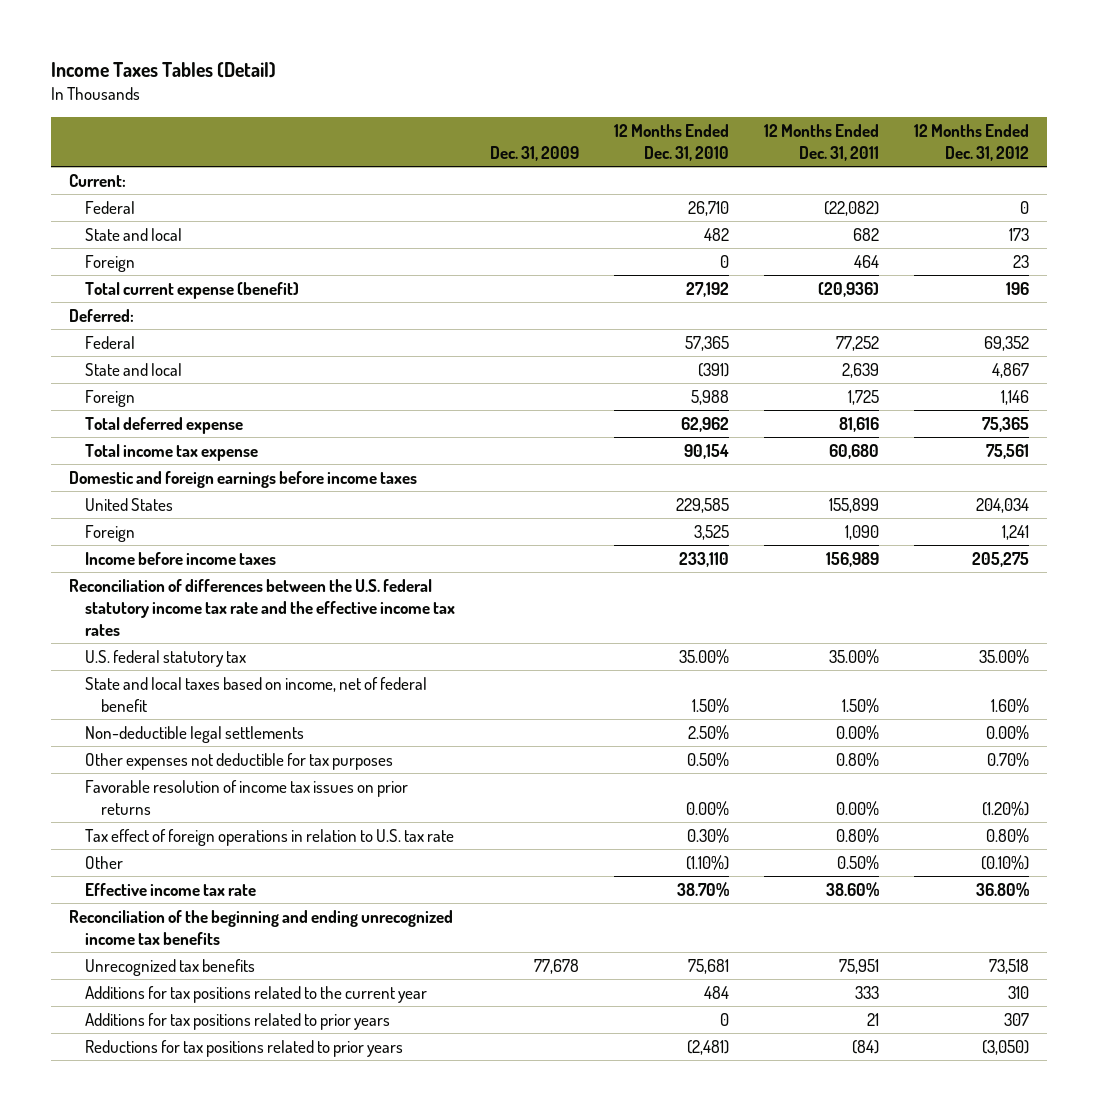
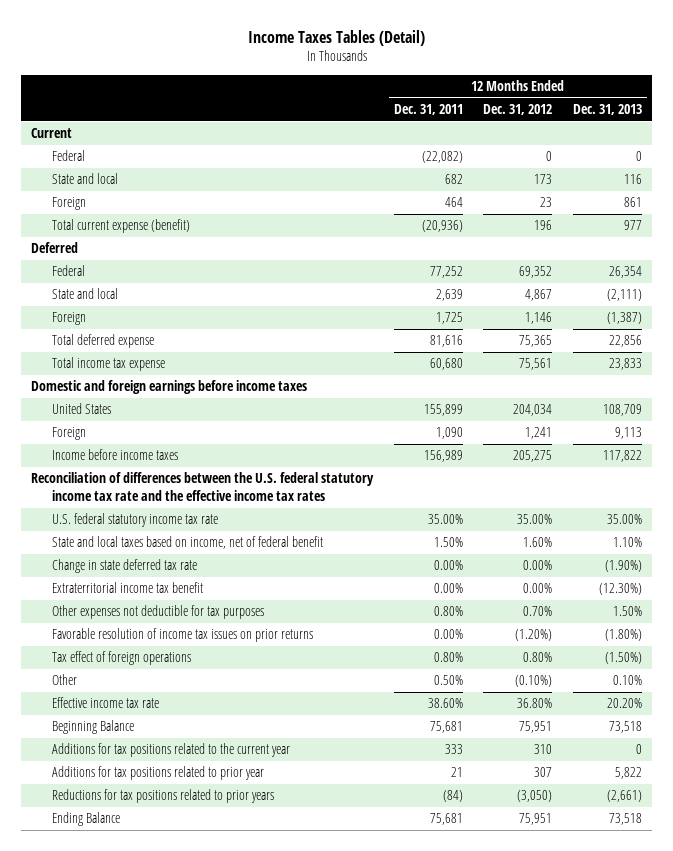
[490,146,580,162] Dec. 31, 2009 -> none
[614,124,730,162] 12 Months Ended Dec. 31, 2010 -> none
none -> [572,104,642,116] Dec. 31, 2013
[68,173,126,187] Current: -> [31,128,73,139] Current
[68,308,134,322] Deferred: -> [31,242,79,254] Deferred
[84,649,246,667] U.S. federal statutory tax -> [52,513,219,528] U.S. federal statutory income tax rate
[84,725,304,743] Non-deductible legal settlements -> none
none -> [52,559,198,574] Change in state deferred tax rate
none -> [52,582,204,594] Extraterritorial income tax benefit
[84,828,454,846] Tax effect of foreign operations in relation to U.S. tax rate -> [52,651,192,666] Tax effect of foreign operations
[68,909,453,945] Reconciliation of the beginning and ending unrecognized income tax benefits -> none
[84,958,255,976] Unrecognized tax benefits -> none
none -> [52,720,135,735] Beginning Balance
[84,1012,390,1030] Additions for tax positions related to prior years -> [52,766,265,781] Additions for tax positions related to prior year
none -> [52,812,121,827] Ending Balance

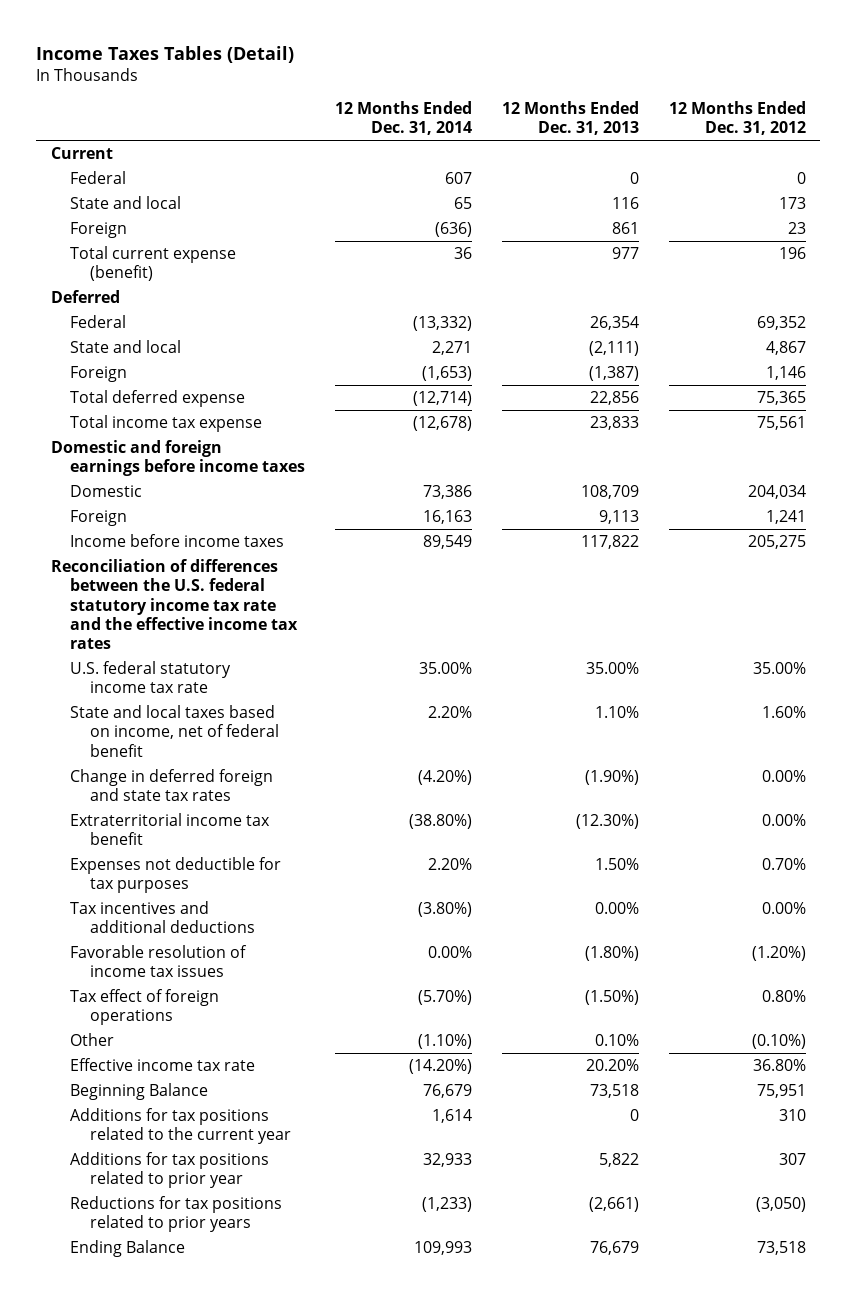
[393,104,463,116] Dec. 31, 2011 -> none
none -> [335,100,473,136] 12 Months Ended Dec. 31, 2014
[52,403,112,415] United States -> [70,484,143,497] Domestic
[52,559,198,574] Change in state deferred tax rate -> [70,768,274,802] Change in deferred foreign and state tax rates
[52,605,265,620] Other expenses not deductible for tax purposes -> [70,856,282,894] Expenses not deductible for tax purposes
none -> [70,900,256,934] Tax incentives and additional deductions
[52,628,314,643] Favorable resolution of income tax issues on prior returns -> [70,944,248,978] Favorable resolution of income tax issues
[519,813,553,826] 75,951 -> [756,1240,806,1255] 73,518
[608,813,642,826] 73,518 -> [589,1240,639,1255] 76,679

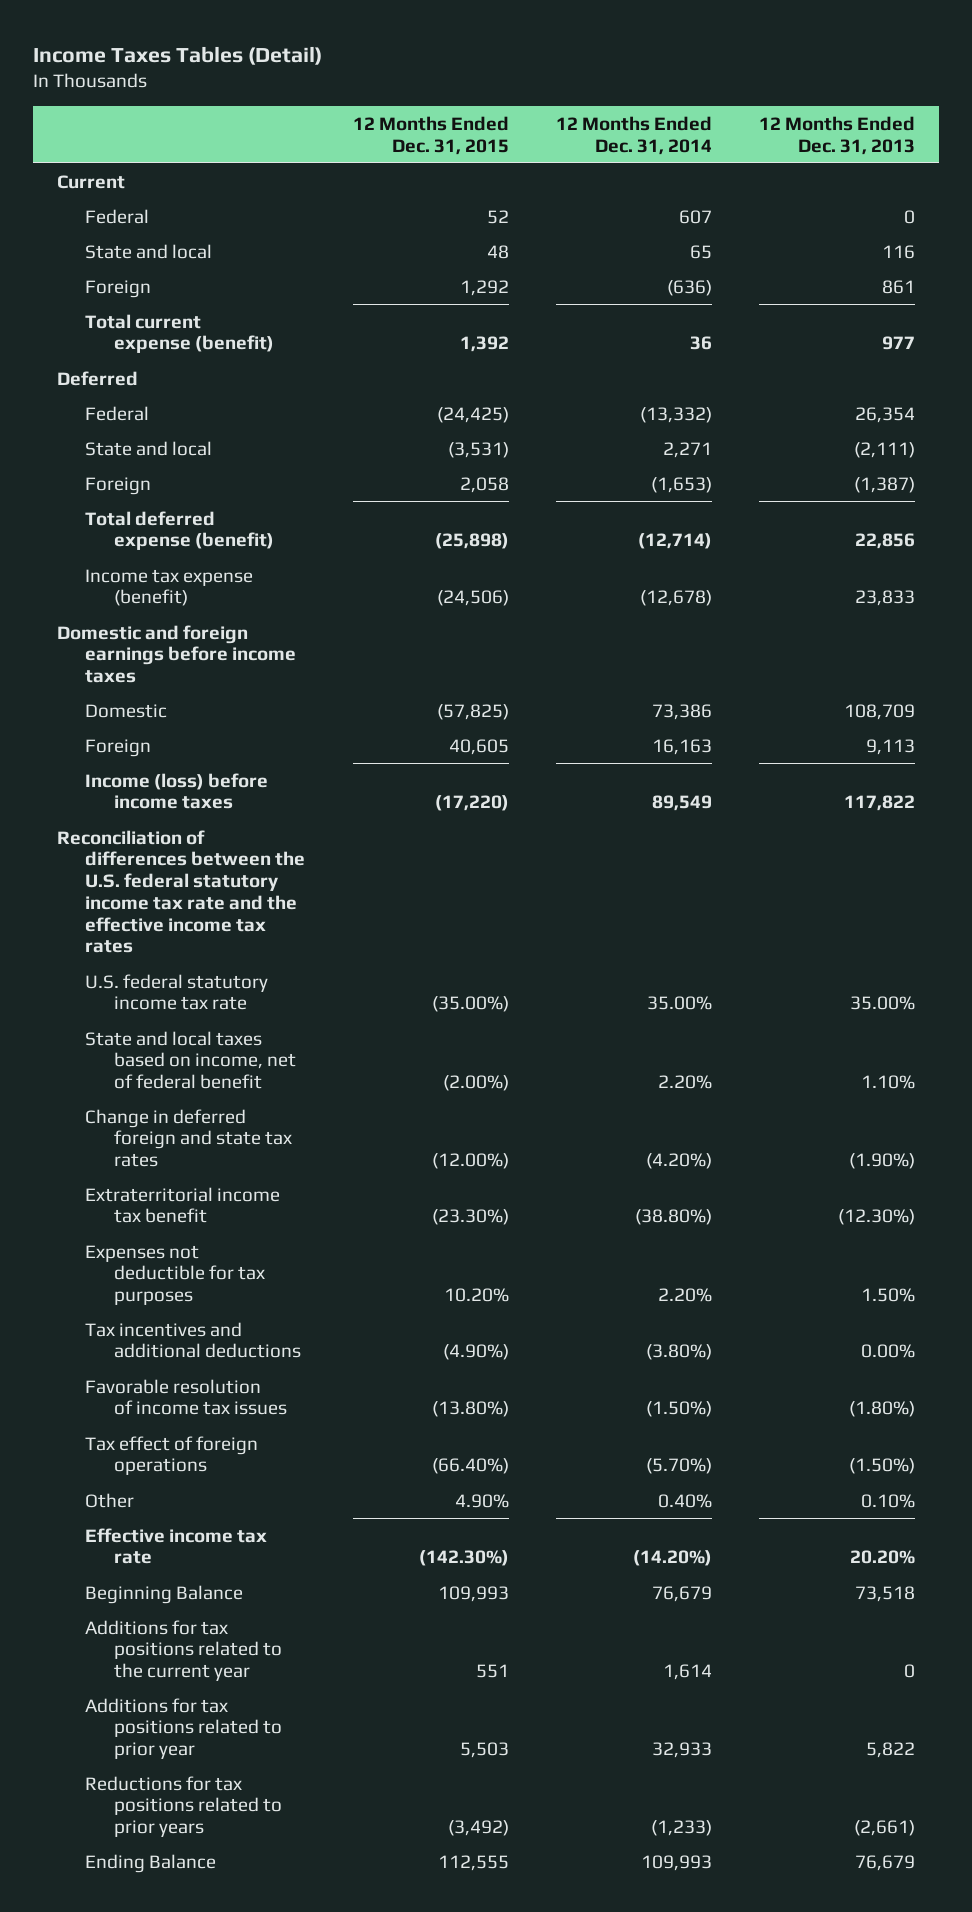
[668,100,806,136] 12 Months Ended Dec. 31, 2012 -> none
none -> [352,115,509,155] 12 Months Ended Dec. 31, 2015
[70,389,246,407] Total deferred expense -> [85,510,275,551] Total deferred expense (benefit)
[70,414,263,432] Total income tax expense -> [85,568,254,607] Income tax expense (benefit)
[70,533,285,547] Income before income taxes -> [85,772,269,810] Income (loss) before income taxes
[428,945,473,958] 0.00% -> [645,1401,712,1418] (1.50%)
[418,1033,473,1049] (1.10%) -> [657,1493,712,1508] 0.40%

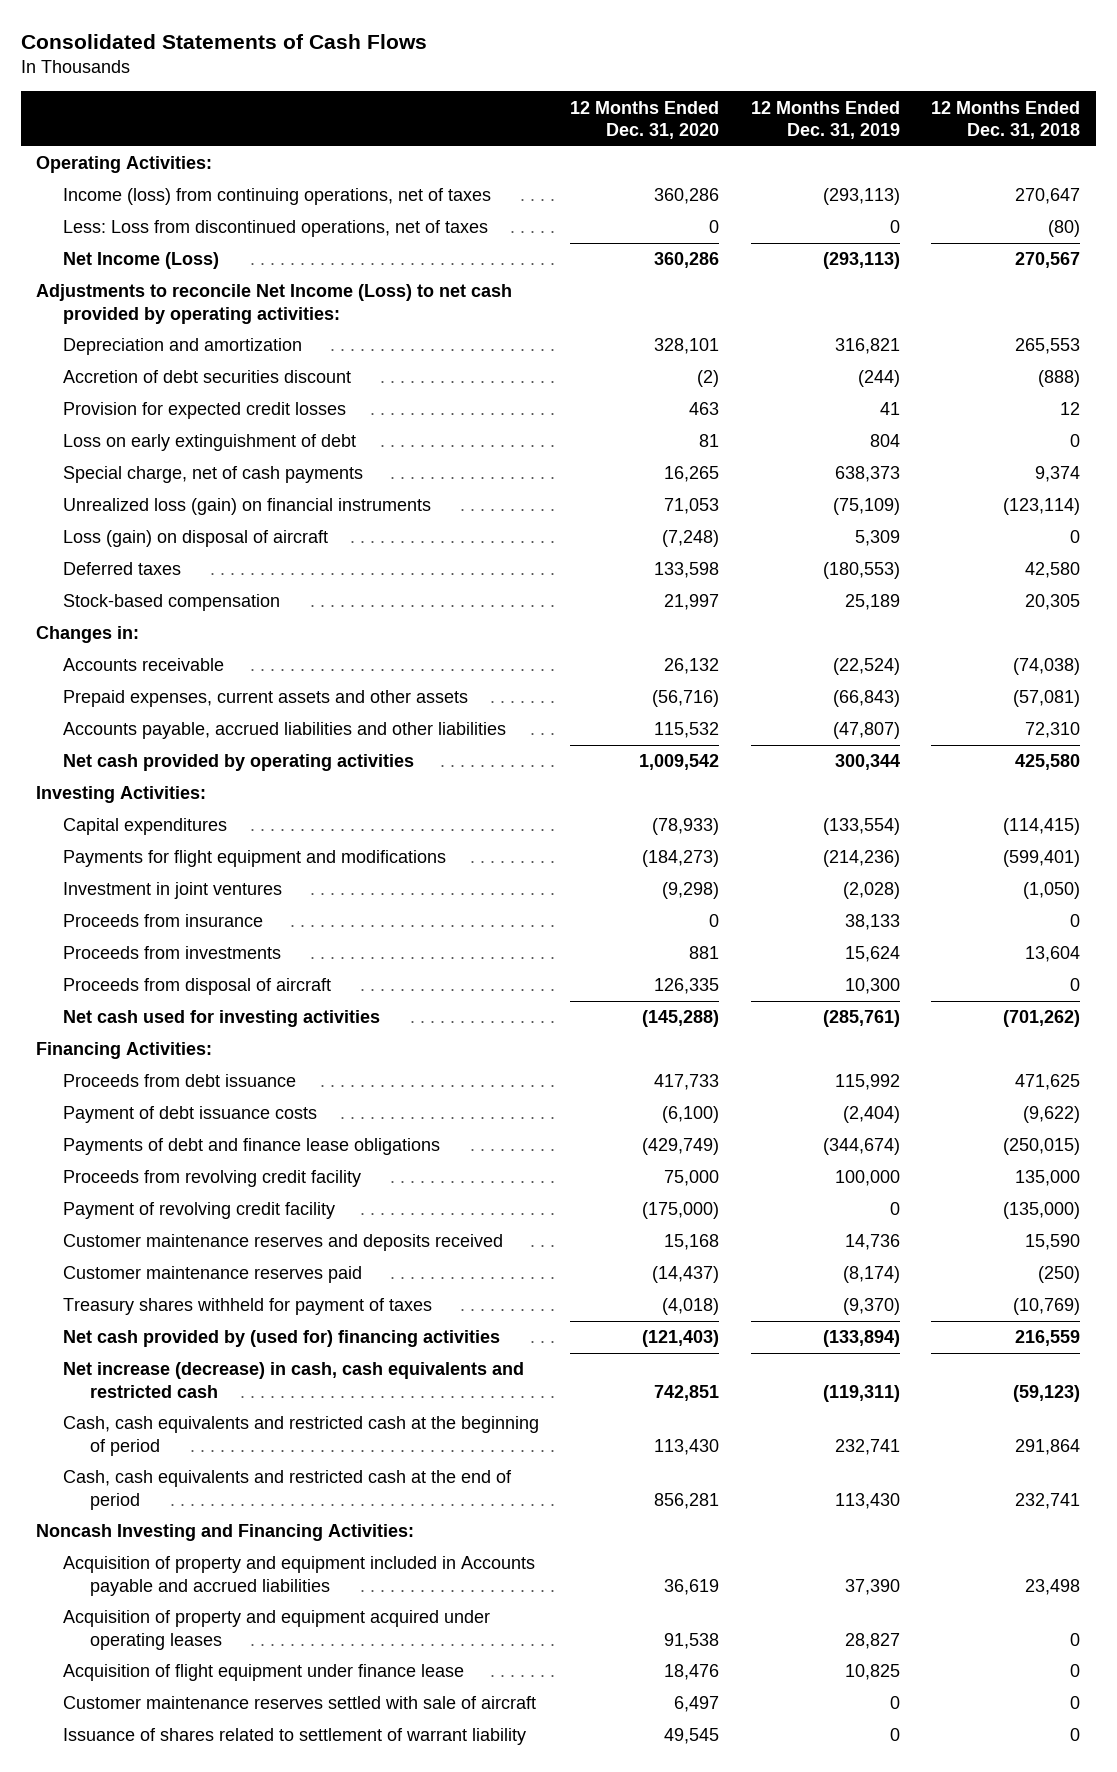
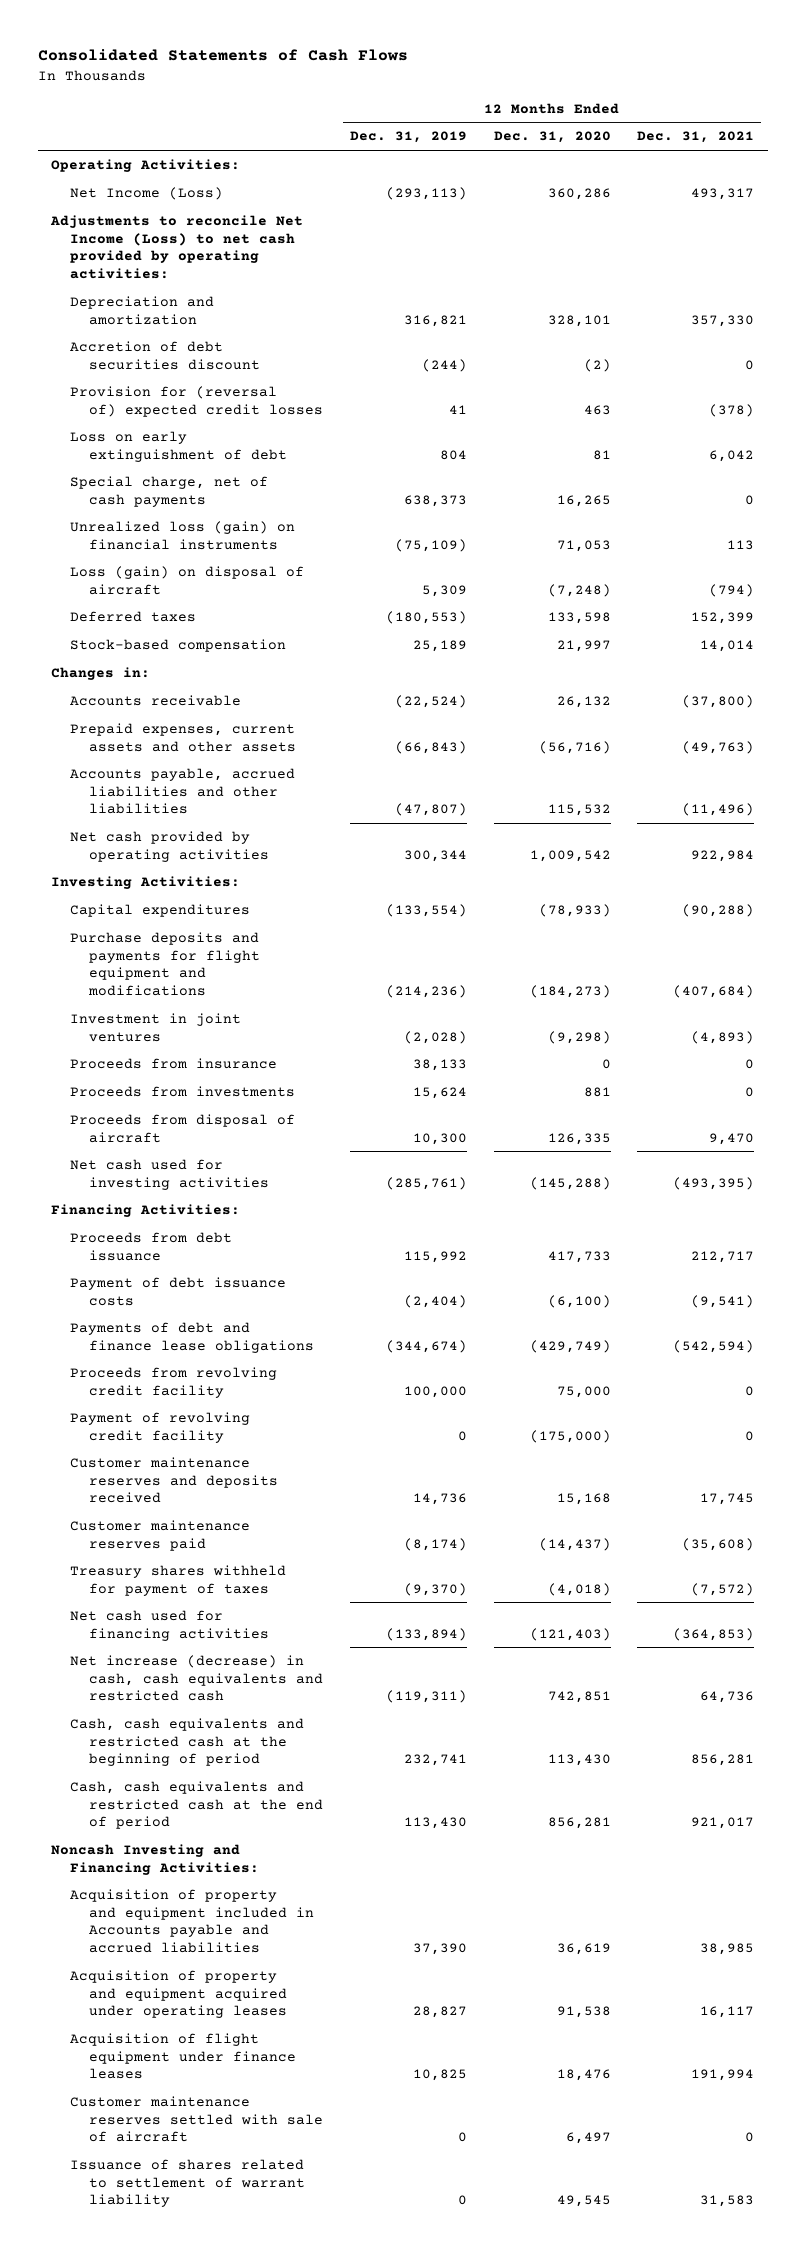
[931,100,1081,139] 12 Months Ended Dec. 31, 2018 -> none
none -> [637,131,755,144] Dec. 31, 2021
[62,188,491,206] Income (loss) from continuing operations, net of taxes -> none
[62,220,488,238] Less: Loss from discontinued operations, net of taxes -> none
[62,402,346,420] Provision for expected credit losses -> [70,386,324,417] Provision for (reversal of) expected credit losses
[62,850,446,868] Payments for flight equipment and modifications -> [70,932,261,996] Purchase deposits and payments for flight equipment and modifications
[62,1330,500,1348] Net cash provided by (used for) financing activities -> [70,1610,270,1641] Net cash used for financing activities
[62,1664,464,1682] Acquisition of flight equipment under finance lease -> [70,2033,297,2080] Acquisition of flight equipment under finance leases

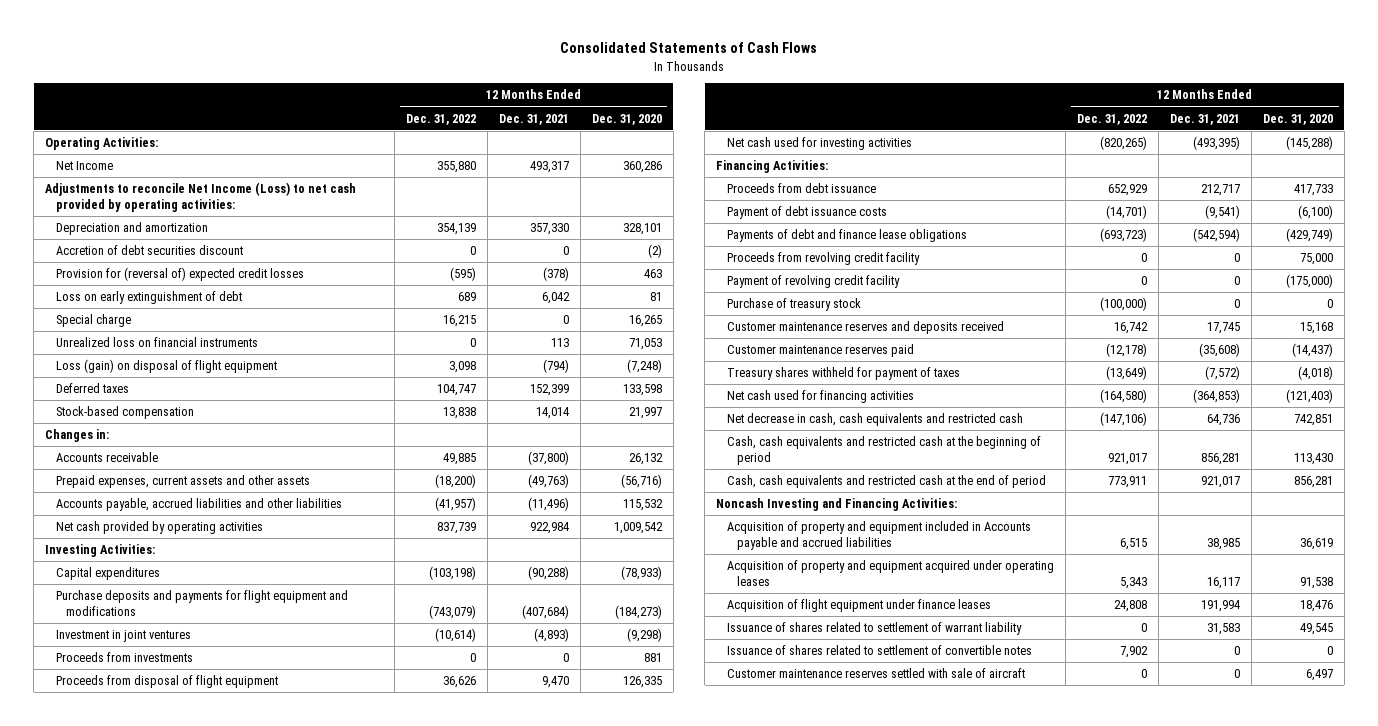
[350,131,468,144] Dec. 31, 2019 -> none
none -> [405,113,476,125] Dec. 31, 2022
[70,187,224,201] Net Income (Loss) -> [55,161,113,171] Net Income
[70,476,269,507] Special charge, net of cash payments -> [55,314,131,328] Special charge
[70,521,296,550] Unrealized loss (gain) on financial instruments -> [55,337,258,348] Unrealized loss on financial instruments
[70,566,305,595] Loss (gain) on disposal of aircraft -> [55,359,277,374] Loss (gain) on disposal of flight equipment
[70,1058,278,1070] Proceeds from insurance -> none
[70,1114,296,1143] Proceeds from disposal of aircraft -> [55,675,278,689] Proceeds from disposal of flight equipment
none -> [726,298,861,312] Purchase of treasury stock
[70,1655,324,1702] Net increase (decrease) in cash, cash equivalents and restricted cash -> [726,413,1023,427] Net decrease in cash, cash equivalents and restricted cash
none -> [726,645,1032,656] Issuance of shares related to settlement of convertible notes
[70,2096,324,2143] Customer maintenance reserves settled with sale of aircraft -> [726,668,1025,679] Customer maintenance reserves settled with sale of aircraft

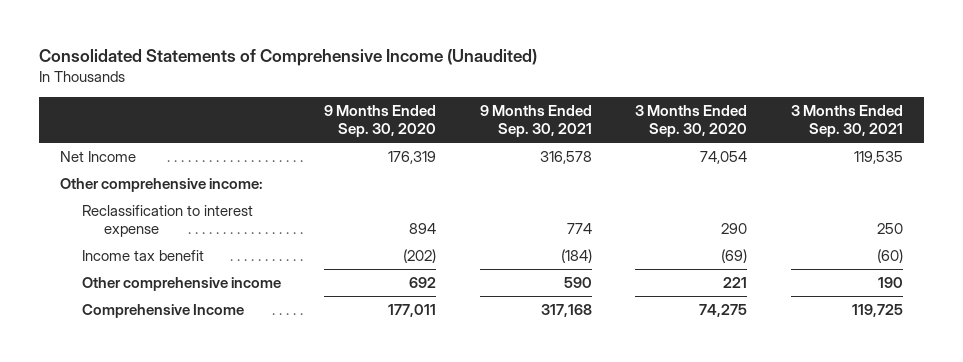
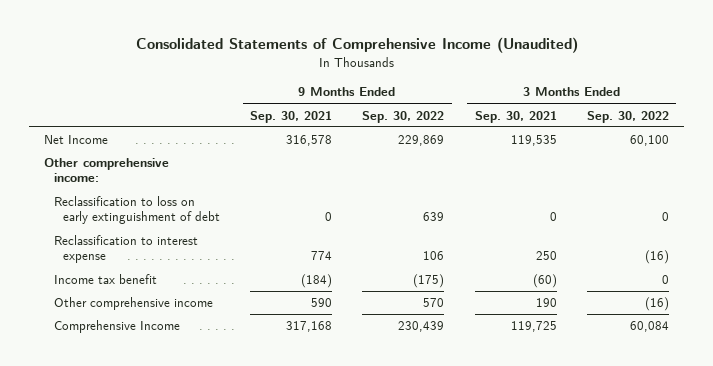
[324,104,437,138] 9 Months Ended Sep. 30, 2020 -> none
[635,104,748,138] 3 Months Ended Sep. 30, 2020 -> none
none -> [362,110,445,123] Sep. 30, 2022
none -> [586,110,669,123] Sep. 30, 2022
none -> [53,196,221,225] Reclassification to loss on early extinguishment of debt

